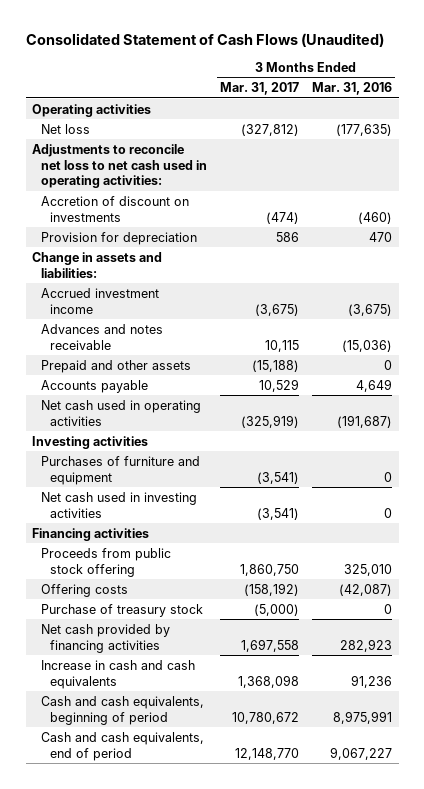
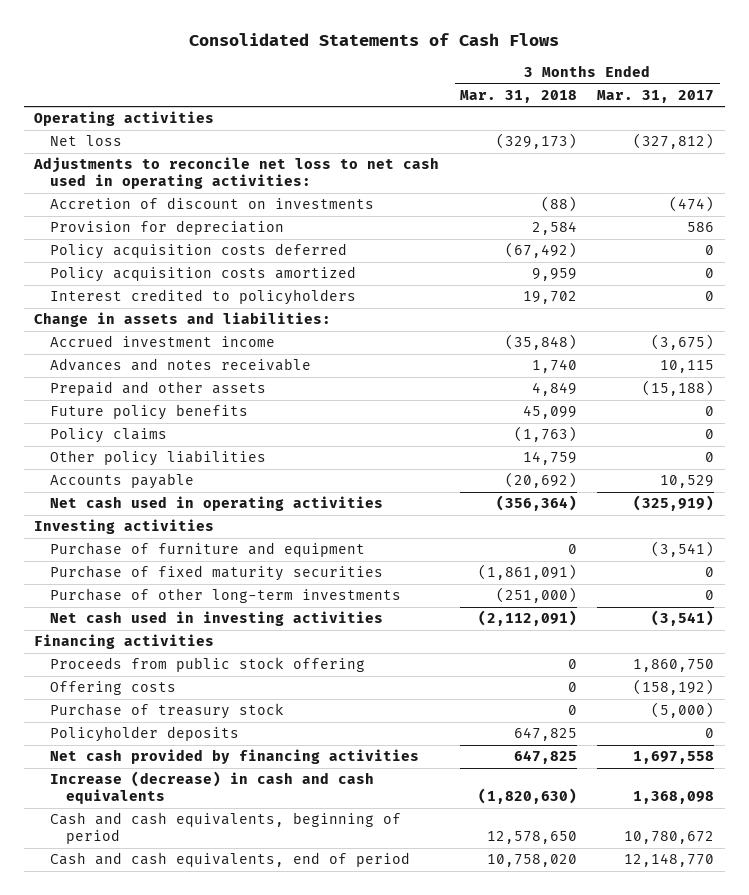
[25,32,384,47] Consolidated Statement of Cash Flows (Unaudited) -> [189,32,560,46] Consolidated Statements of Cash Flows
[312,82,393,96] Mar. 31, 2016 -> none
none -> [459,89,577,103] Mar. 31, 2018
none -> [50,243,348,260] Policy acquisition costs deferred
none -> [50,266,357,283] Policy acquisition costs amortized
none -> [50,289,357,306] Interest credited to policyholders
none -> [50,404,249,421] Future policy benefits
none -> [50,428,168,444] Policy claims
none -> [50,450,267,467] Other policy liabilities
[40,455,200,485] Purchases of furniture and equipment -> [50,542,366,558] Purchase of furniture and equipment
none -> [50,565,384,582] Purchase of fixed maturity securities
none -> [50,588,402,604] Purchase of other long-term investments
none -> [50,726,240,743] Policyholder deposits
[40,659,195,689] Increase in cash and cash equivalents -> [50,771,375,805] Increase (decrease) in cash and cash equivalents

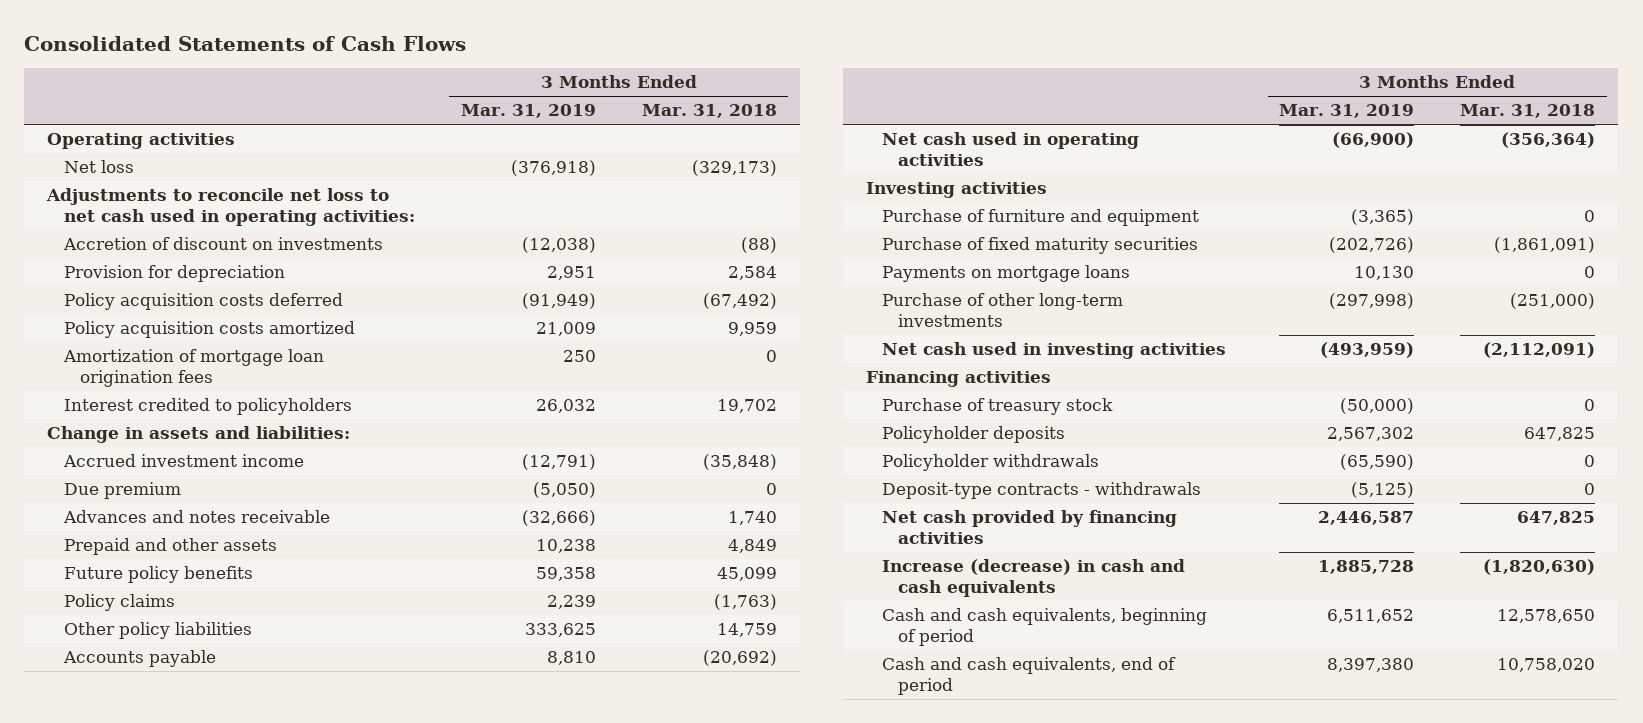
[597,89,715,103] Mar. 31, 2017 -> none
none -> [460,104,596,119] Mar. 31, 2019
none -> [62,349,324,387] Amortization of mortgage loan origination fees
none -> [63,482,181,500] Due premium
none -> [881,265,1130,283] Payments on mortgage loans
[50,657,366,673] Proceeds from public stock offering -> none
[50,681,177,696] Offering costs -> none
none -> [881,454,1099,472] Policyholder withdrawals
none -> [881,482,1201,500] Deposit-type contracts - withdrawals

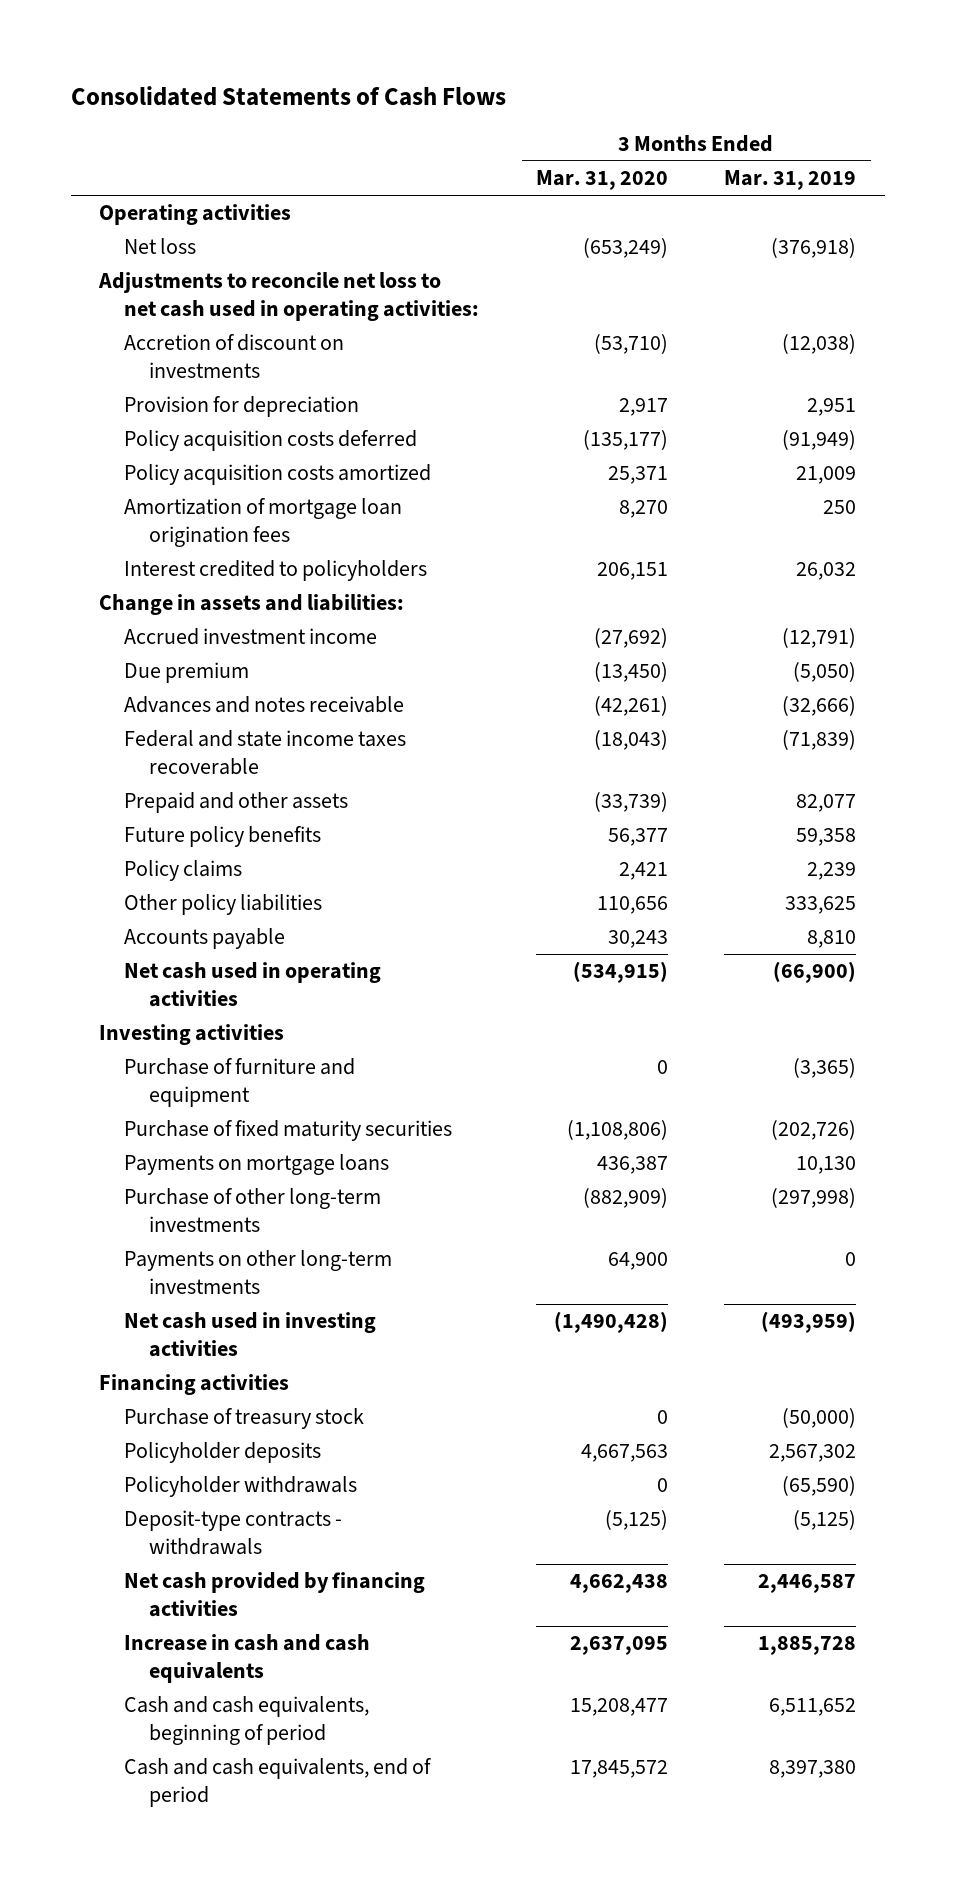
[641,104,777,119] Mar. 31, 2018 -> none
none -> [535,170,668,191] Mar. 31, 2020
none -> [124,730,407,776] Federal and state income taxes recoverable
[535,539,596,554] 10,238 -> [796,794,857,813] 82,077
none -> [124,1250,393,1295] Payments on other long-term investments
[881,559,1185,597] Increase (decrease) in cash and cash equivalents -> [124,1634,371,1684] Increase in cash and cash equivalents

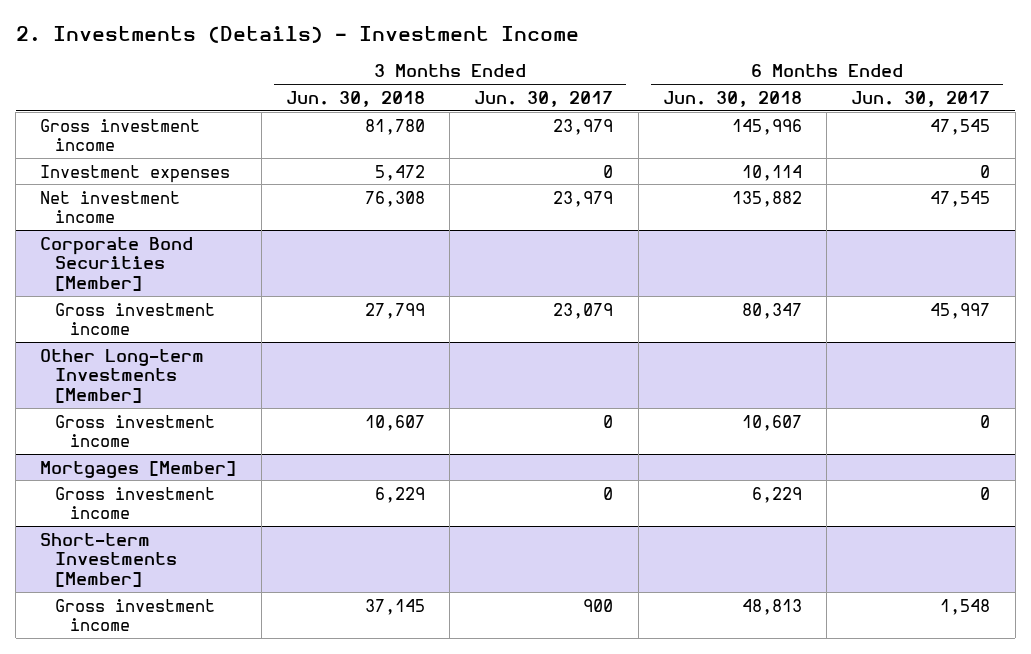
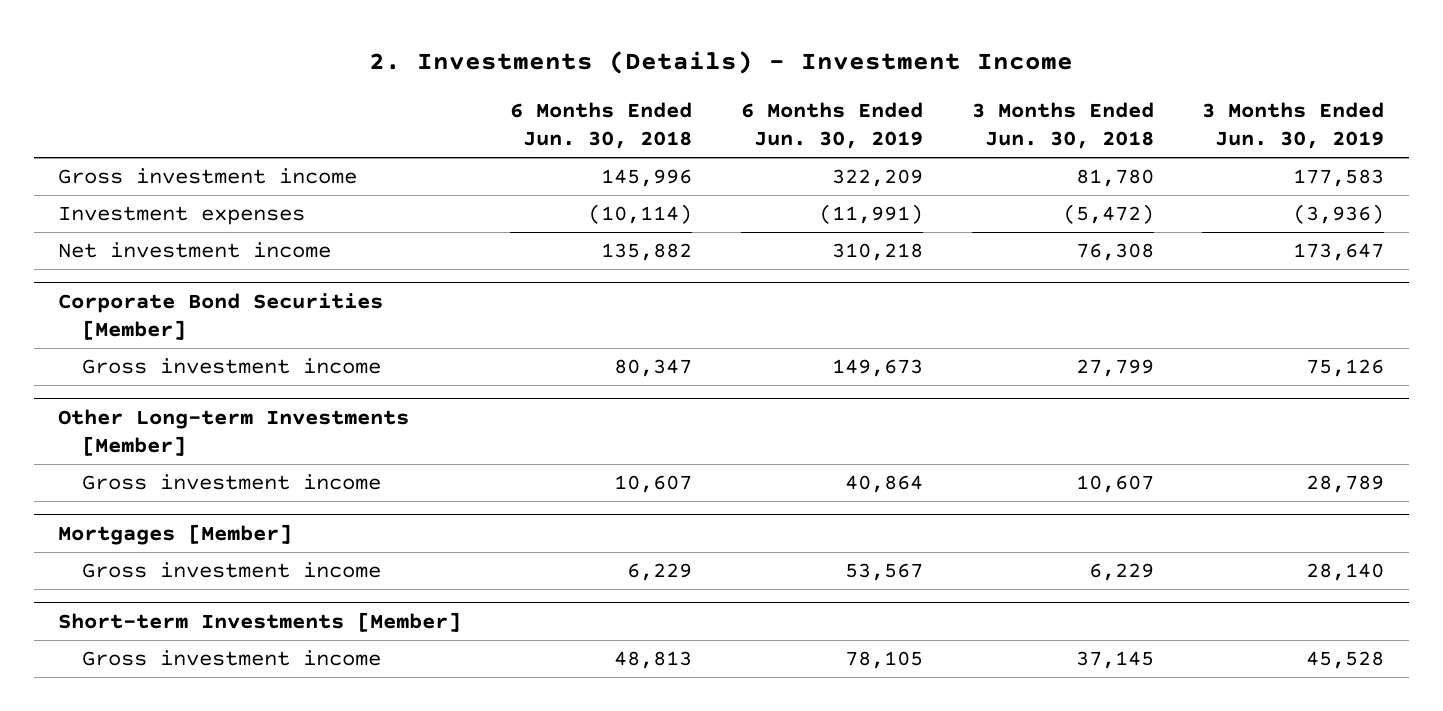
[474,90,614,107] Jun. 30, 2017 -> none
[851,90,991,107] Jun. 30, 2017 -> none
none -> [740,102,923,150] 6 Months Ended Jun. 30, 2019
none -> [1202,102,1385,150] 3 Months Ended Jun. 30, 2019
[374,164,425,181] 5,472 -> [1062,204,1154,225] (5,472)
[741,164,802,181] 10,114 -> [588,204,693,225] (10,114)

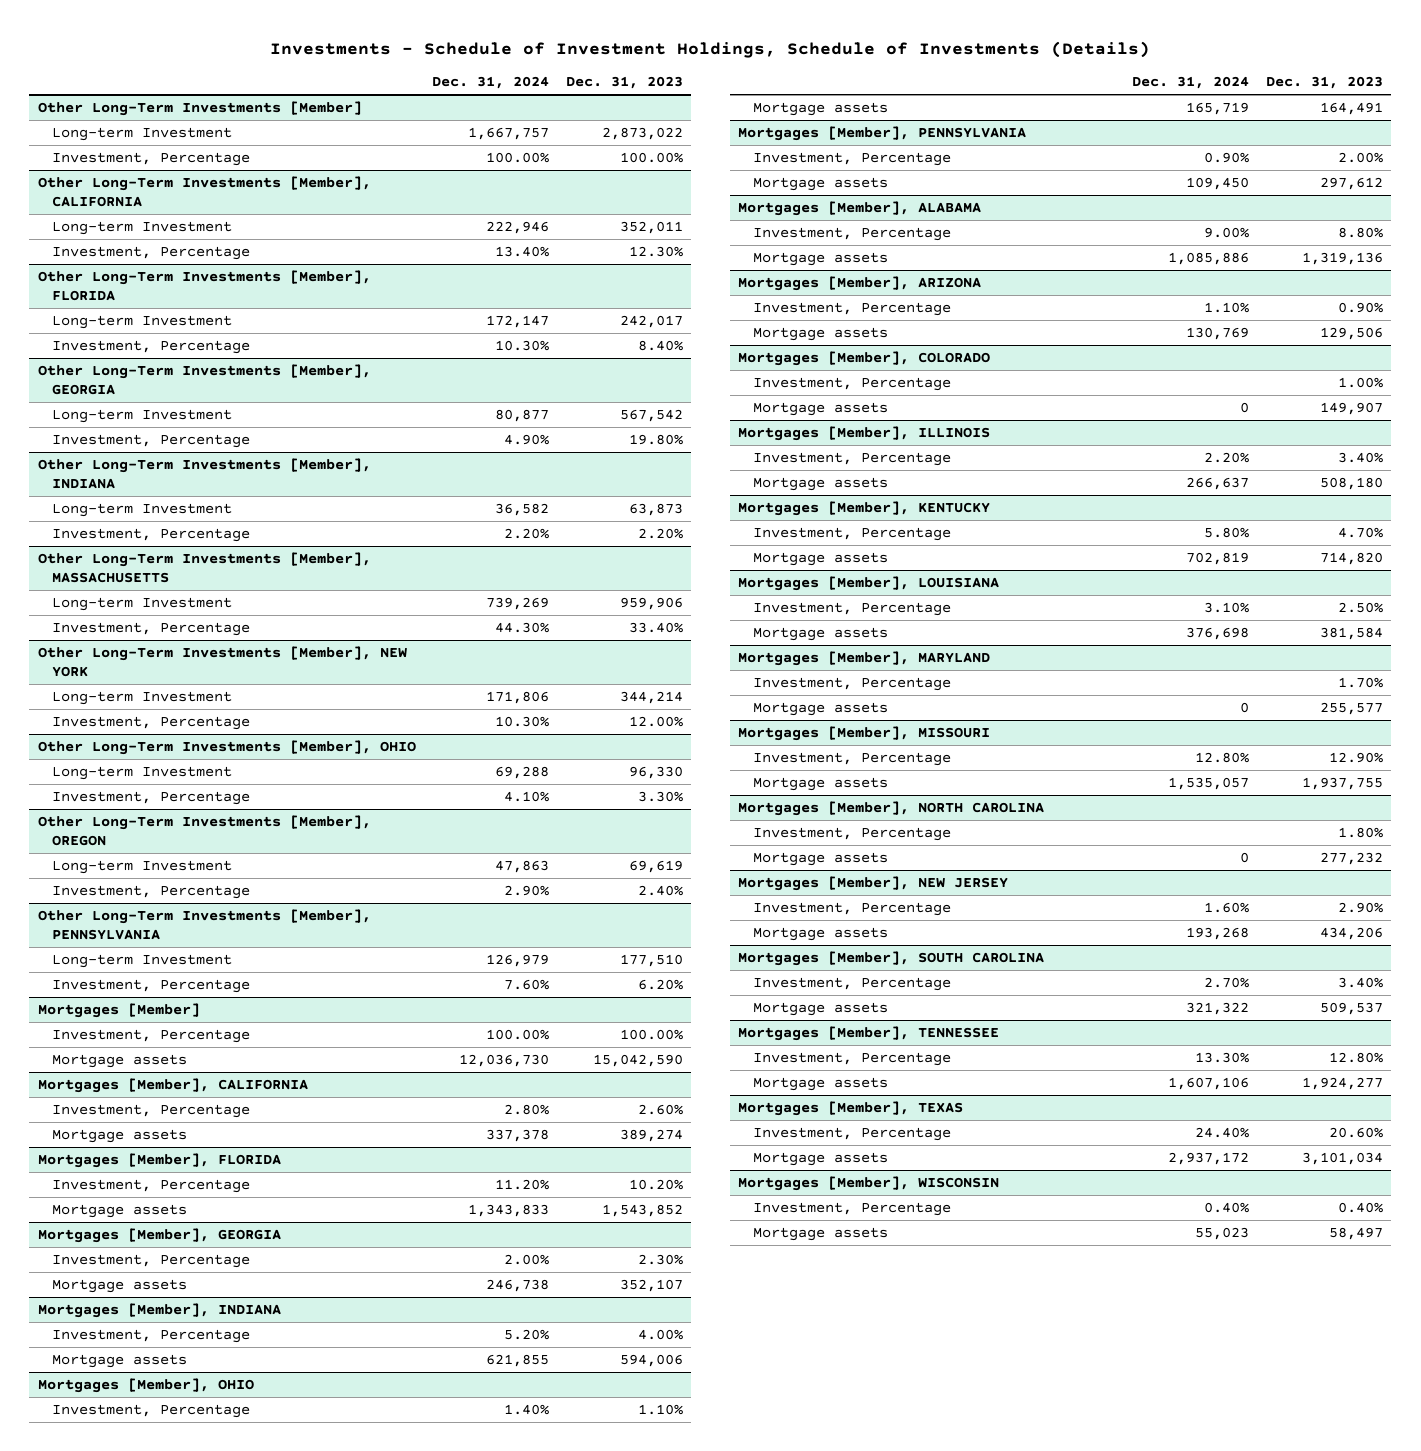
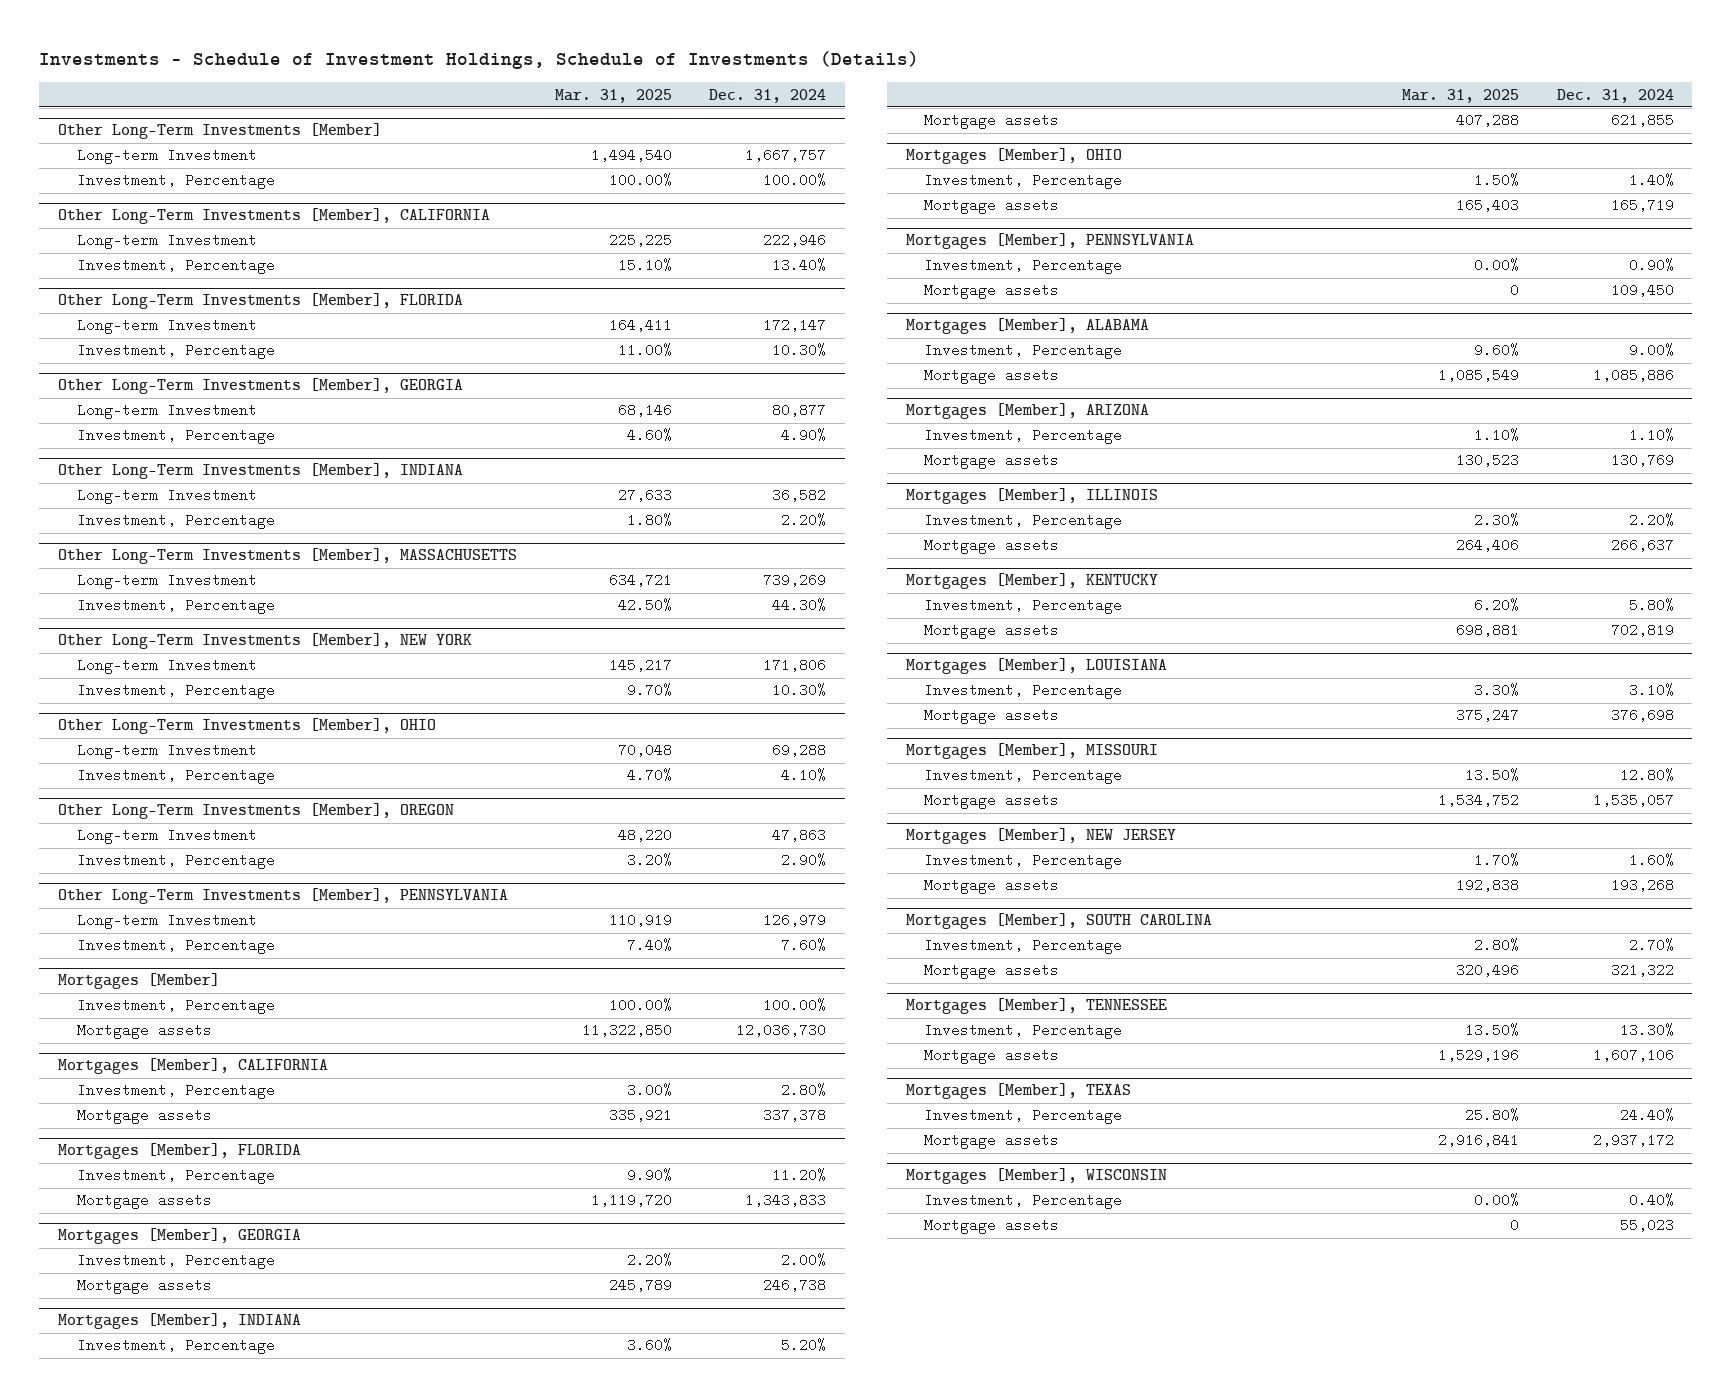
[565,76,683,90] Dec. 31, 2023 -> none
none -> [554,88,672,103] Mar. 31, 2025
[738,350,991,366] Mortgages [Member], COLORADO -> none
[752,376,951,391] Investment, Percentage -> none
[752,401,888,416] Mortgage assets -> none
[738,650,991,666] Mortgages [Member], MARYLAND -> none
[752,676,951,691] Investment, Percentage -> none
[752,701,888,716] Mortgage assets -> none
[738,800,1045,816] Mortgages [Member], NORTH CAROLINA -> none
[752,826,951,841] Investment, Percentage -> none
[752,851,888,866] Mortgage assets -> none

